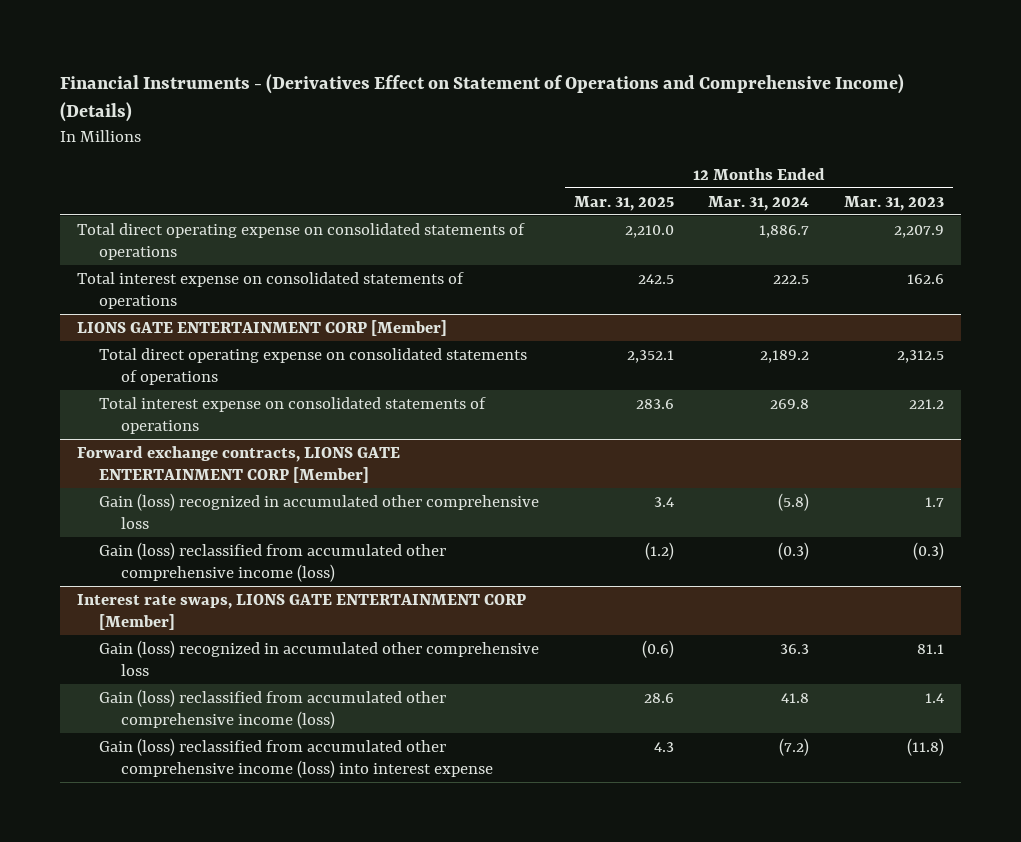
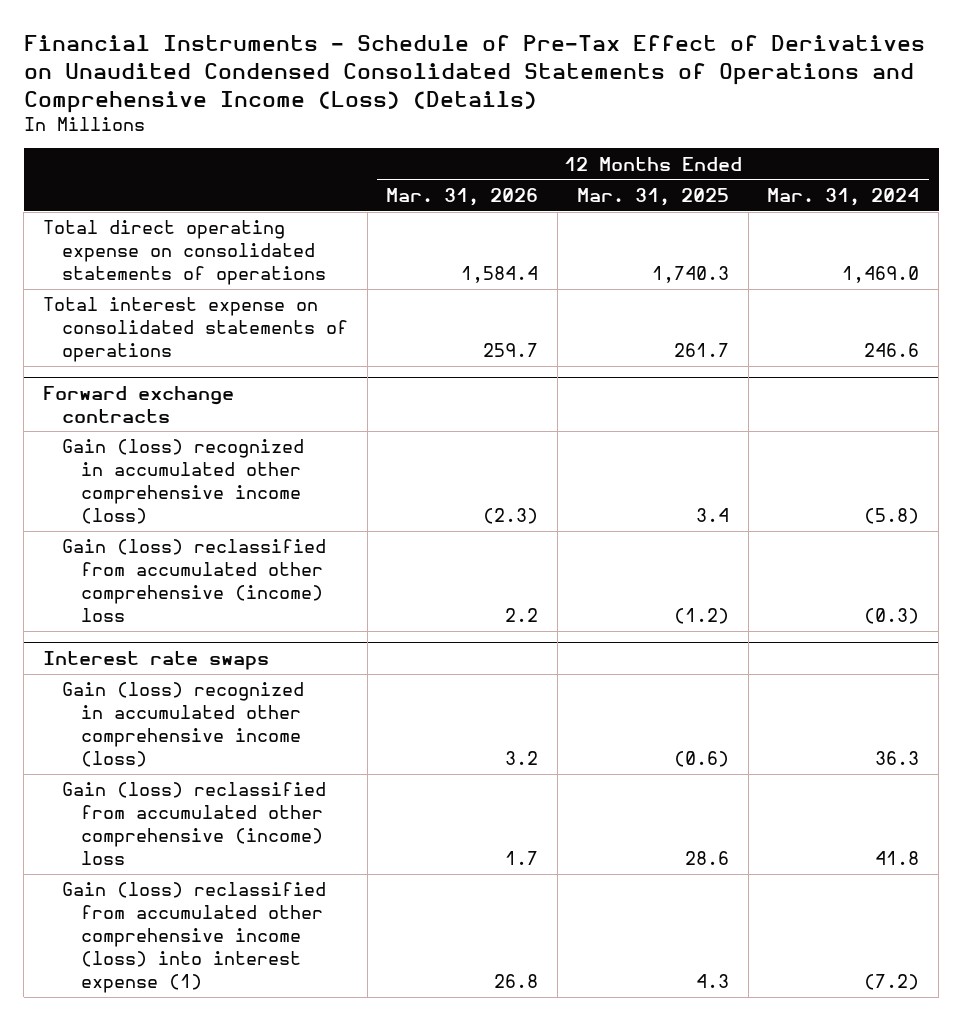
[59,73,904,123] Financial Instruments - (Derivatives Effect on Statement of Operations and Comprehensive Income) (Details) -> [23,35,925,113] Financial Instruments - Schedule of Pre-Tax Effect of Derivatives on Unaudited Condensed Consolidated Statements of Operations and Comprehensive Income (Loss) (Details)
[844,195,945,211] Mar. 31, 2023 -> none
none -> [386,187,539,206] Mar. 31, 2026
[77,319,448,336] LIONS GATE ENTERTAINMENT CORP [Member] -> none
[99,347,528,386] Total direct operating expense on consolidated statements of operations -> none
[99,396,487,435] Total interest expense on consolidated statements of operations -> none
[77,445,401,484] Forward exchange contracts, LIONS GATE ENTERTAINMENT CORP [Member] -> none
[77,593,527,631] Interest rate swaps, LIONS GATE ENTERTAINMENT CORP [Member] -> none
[624,224,674,238] 2,210.0 -> [651,266,729,284] 1,740.3
[759,224,810,238] 1,886.7 -> [842,266,920,284] 1,469.0
[637,273,674,284] 242.5 -> [673,343,729,358] 261.7
[773,274,810,284] 222.5 -> [864,343,920,358] 246.6
none -> [42,385,234,423] Forward exchange contracts
[99,492,540,530] Gain (loss) recognized in accumulated other comprehensive loss -> [61,439,304,524] Gain (loss) recognized in accumulated other comprehensive income (loss)
[99,541,447,583] Gain (loss) reclassified from accumulated other comprehensive income (loss) -> [61,539,326,622] Gain (loss) reclassified from accumulated other comprehensive (income) loss
none -> [42,650,269,670] Interest rate swaps
[99,639,540,677] Gain (loss) recognized in accumulated other comprehensive loss -> [61,682,304,767] Gain (loss) recognized in accumulated other comprehensive income (loss)
[99,688,447,730] Gain (loss) reclassified from accumulated other comprehensive income (loss) -> [61,782,326,865] Gain (loss) reclassified from accumulated other comprehensive (income) loss
[99,737,493,779] Gain (loss) reclassified from accumulated other comprehensive income (loss) into interest expense -> [61,882,326,993] Gain (loss) reclassified from accumulated other comprehensive income (loss) into interest expense (1)

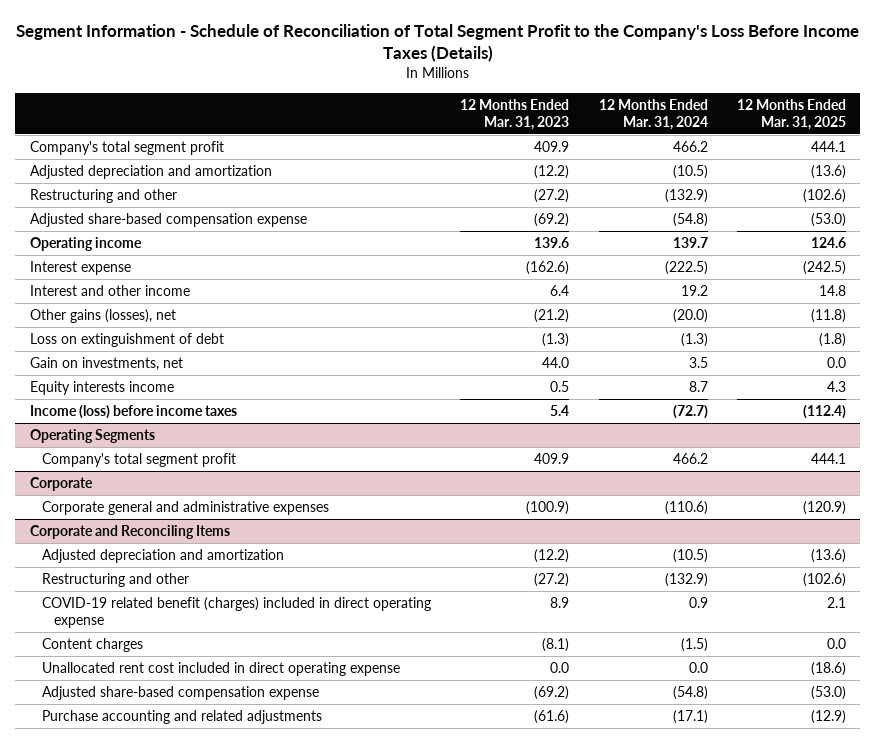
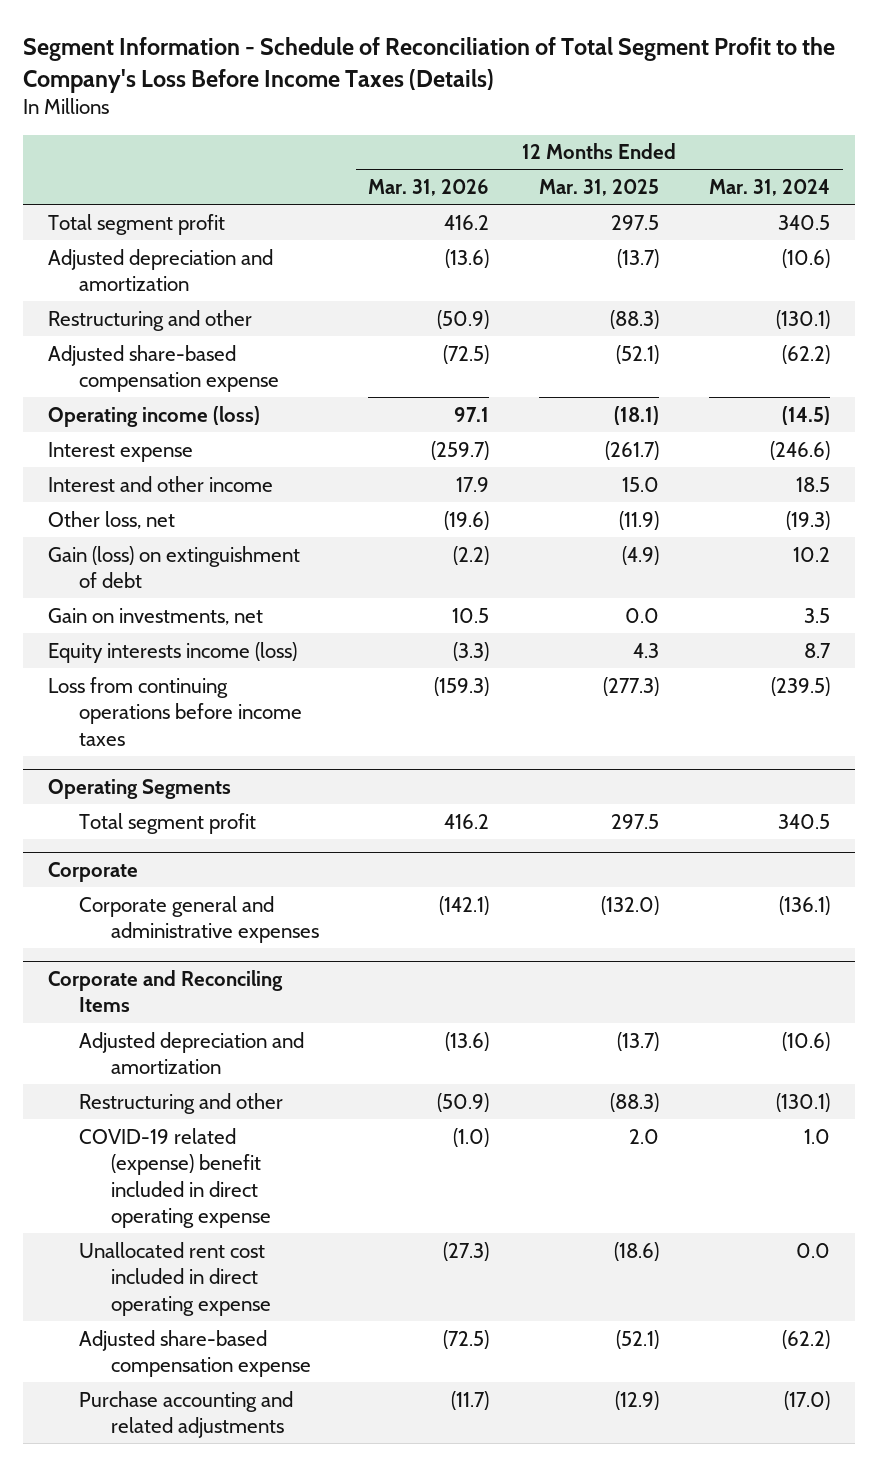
[460,98,570,130] 12 Months Ended Mar. 31, 2023 -> none
none -> [368,179,490,197] Mar. 31, 2026
[30,141,225,156] Company's total segment profit -> [47,213,225,235] Total segment profit
[672,141,708,153] 466.2 -> [778,214,831,230] 340.5
[810,141,846,153] 444.1 -> [611,214,660,230] 297.5
[672,165,708,180] (10.5) -> [782,248,831,268] (10.6)
[810,165,846,180] (13.6) -> [617,248,660,268] (13.7)
[664,189,708,204] (132.9) -> [776,309,831,329] (130.1)
[802,189,846,204] (102.6) -> [610,309,660,329] (88.3)
[672,213,708,228] (54.8) -> [782,344,831,364] (62.2)
[810,213,846,228] (53.0) -> [616,344,660,364] (52.1)
[30,237,143,252] Operating income -> [47,405,260,427] Operating income (loss)
[672,237,708,249] 139.7 -> [782,405,831,425] (14.5)
[810,237,846,249] 124.6 -> [614,405,660,425] (18.1)
[664,261,708,276] (222.5) -> [770,440,831,460] (246.6)
[802,261,846,276] (242.5) -> [605,440,660,460] (261.7)
[680,285,708,297] 19.2 -> [796,476,831,492] 18.5
[818,285,846,297] 14.8 -> [622,476,660,492] 15.0
[30,309,177,324] Other gains (losses), net -> [47,510,175,529] Other loss, net
[672,309,708,324] (20.0) -> [786,510,831,530] (19.3)
[810,309,846,324] (11.8) -> [619,510,660,530] (11.9)
[30,333,225,348] Loss on extinguishment of debt -> [47,545,300,589] Gain (loss) on extinguishment of debt
[680,333,708,348] (1.3) -> [793,546,831,562] 10.2
[818,333,846,348] (1.8) -> [622,545,660,565] (4.9)
[30,381,175,396] Equity interests income -> [47,641,297,663] Equity interests income (loss)
[30,405,238,420] Income (loss) before income taxes -> [47,676,303,746] Loss from continuing operations before income taxes
[672,405,708,420] (72.7) -> [771,676,831,696] (239.5)
[802,405,846,420] (112.4) -> [603,676,660,696] (277.3)
[42,453,237,468] Company's total segment profit -> [79,812,257,834] Total segment profit
[672,453,708,465] 466.2 -> [778,813,831,829] 340.5
[810,453,846,465] 444.1 -> [611,813,660,829] 297.5
[664,501,708,516] (110.6) -> [779,895,831,915] (136.1)
[802,501,846,516] (120.9) -> [601,895,660,915] (132.0)
[42,638,144,653] Content charges -> none
[672,549,708,564] (10.5) -> [782,1031,831,1051] (10.6)
[810,549,846,564] (13.6) -> [617,1031,660,1051] (13.7)
[664,573,708,588] (132.9) -> [776,1092,831,1112] (130.1)
[802,573,846,588] (102.6) -> [610,1092,660,1112] (88.3)
[42,597,432,629] COVID-19 related benefit (charges) included in direct operating expense -> [79,1127,271,1229] COVID-19 related (expense) benefit included in direct operating expense
[688,597,708,609] 0.9 -> [804,1128,831,1144] 1.0
[826,597,846,609] 2.1 -> [629,1128,660,1144] 2.0
[672,686,708,701] (54.8) -> [782,1329,831,1349] (62.2)
[810,686,846,701] (53.0) -> [616,1329,660,1349] (52.1)
[672,710,708,725] (17.1) -> [784,1390,831,1410] (17.0)

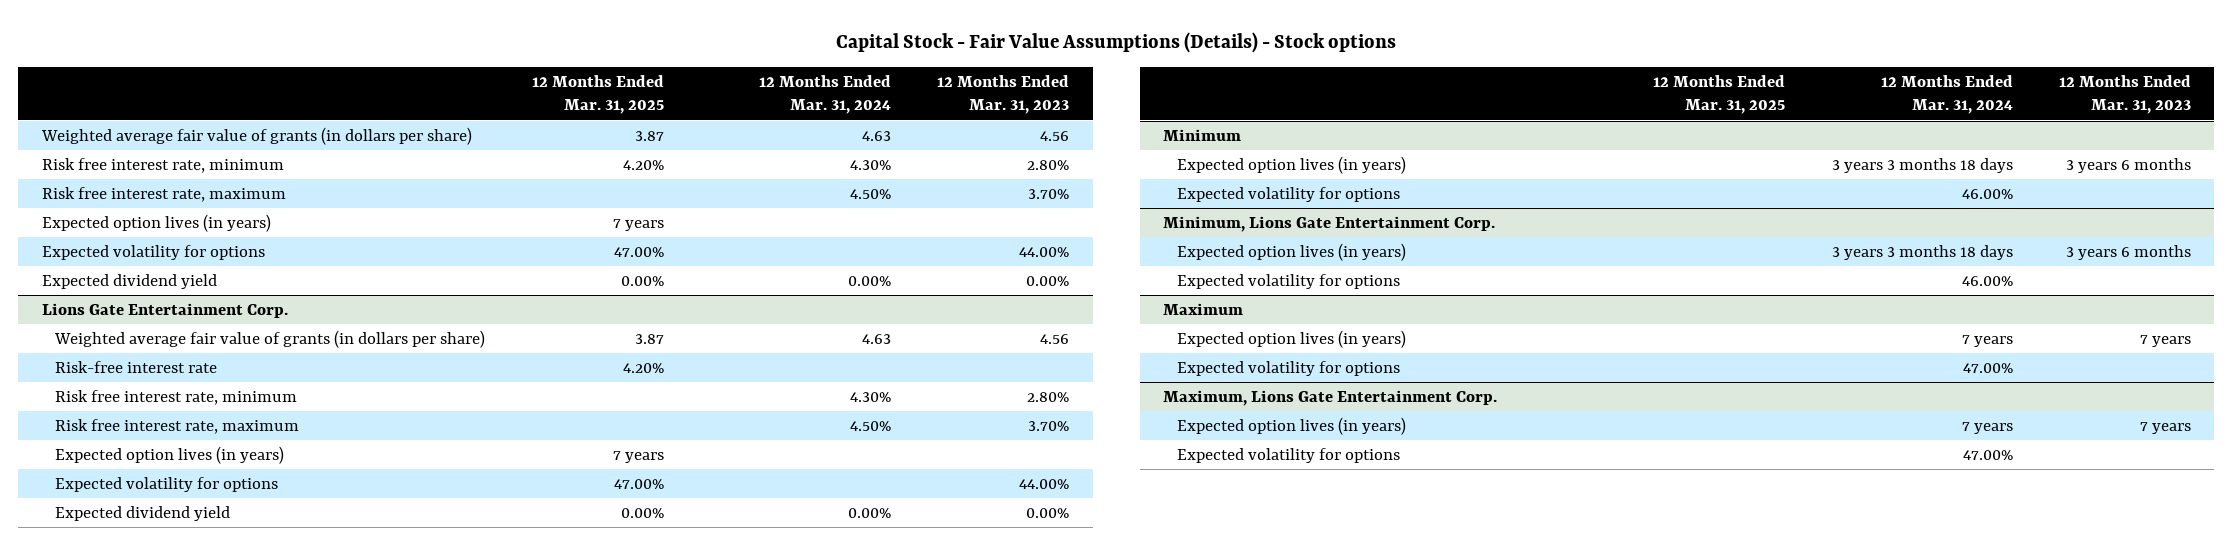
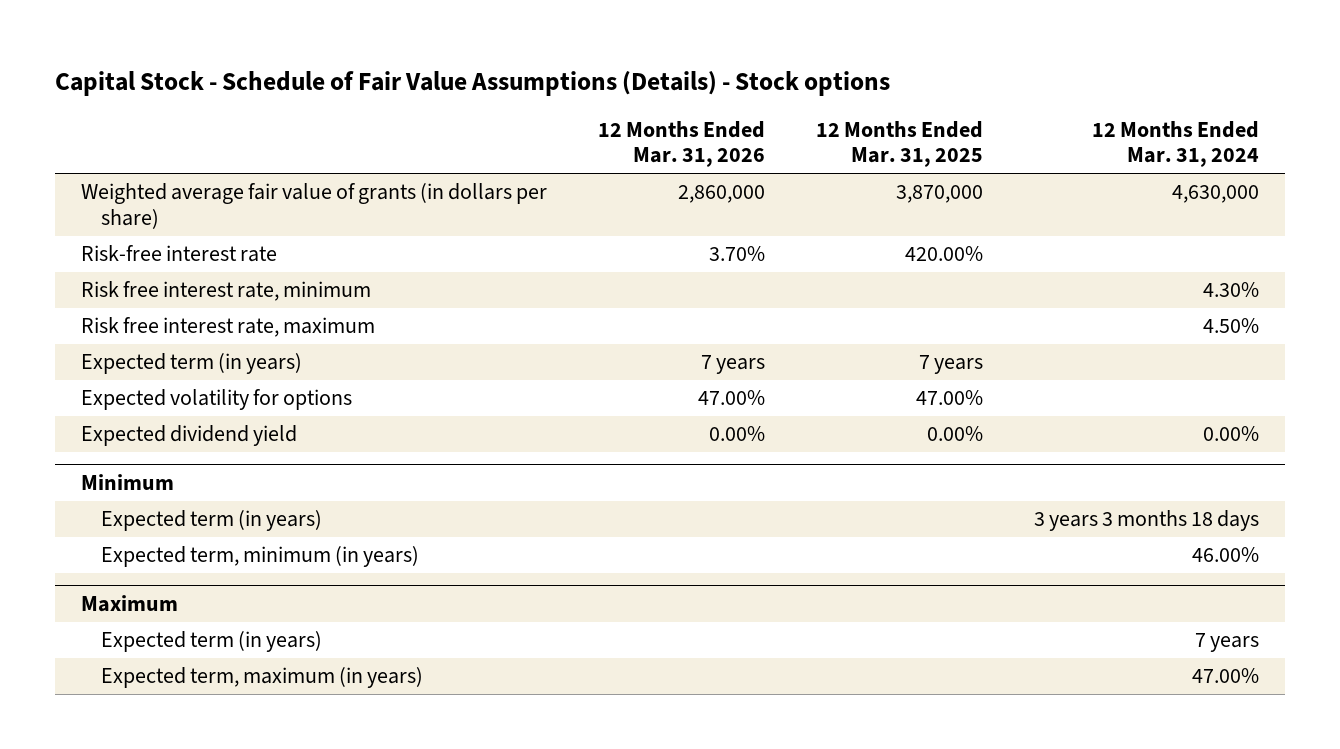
[836,31,1397,53] Capital Stock - Fair Value Assumptions (Details) - Stock options -> [55,70,891,96] Capital Stock - Schedule of Fair Value Assumptions (Details) - Stock options
[937,75,1070,115] 12 Months Ended Mar. 31, 2023 -> none
none -> [598,120,766,168] 12 Months Ended Mar. 31, 2026
[41,158,284,174] Risk free interest rate, minimum -> none
[41,187,286,203] Risk free interest rate, maximum -> none
[41,214,271,233] Expected option lives (in years) -> none
[41,245,265,261] Expected volatility for options -> none
[41,274,217,290] Expected dividend yield -> none
[41,303,288,319] Lions Gate Entertainment Corp. -> none
[54,330,486,349] Weighted average fair value of grants (in dollars per share) -> none
[634,131,664,142] 3.87 -> [896,185,984,204] 3,870,000
[862,131,892,142] 4.63 -> [1172,185,1260,204] 4,630,000
[622,363,664,374] 4.20% -> [905,246,984,262] 420.00%
[55,446,285,465] Expected option lives (in years) -> [81,353,303,375] Expected term (in years)
[1177,187,1401,203] Expected volatility for options -> none
[1163,216,1496,233] Minimum, Lions Gate Entertainment Corp. -> none
[1177,243,1407,262] Expected option lives (in years) -> none
[1177,274,1401,290] Expected volatility for options -> none
[1177,156,1407,175] Expected option lives (in years) -> [101,510,323,532] Expected term (in years)
none -> [101,546,420,568] Expected term, minimum (in years)
[1177,361,1401,377] Expected volatility for options -> none
[1163,390,1498,407] Maximum, Lions Gate Entertainment Corp. -> none
[1177,417,1407,436] Expected option lives (in years) -> none
[1177,448,1401,464] Expected volatility for options -> none
[1177,330,1407,349] Expected option lives (in years) -> [101,631,323,653] Expected term (in years)
none -> [101,667,424,689] Expected term, maximum (in years)

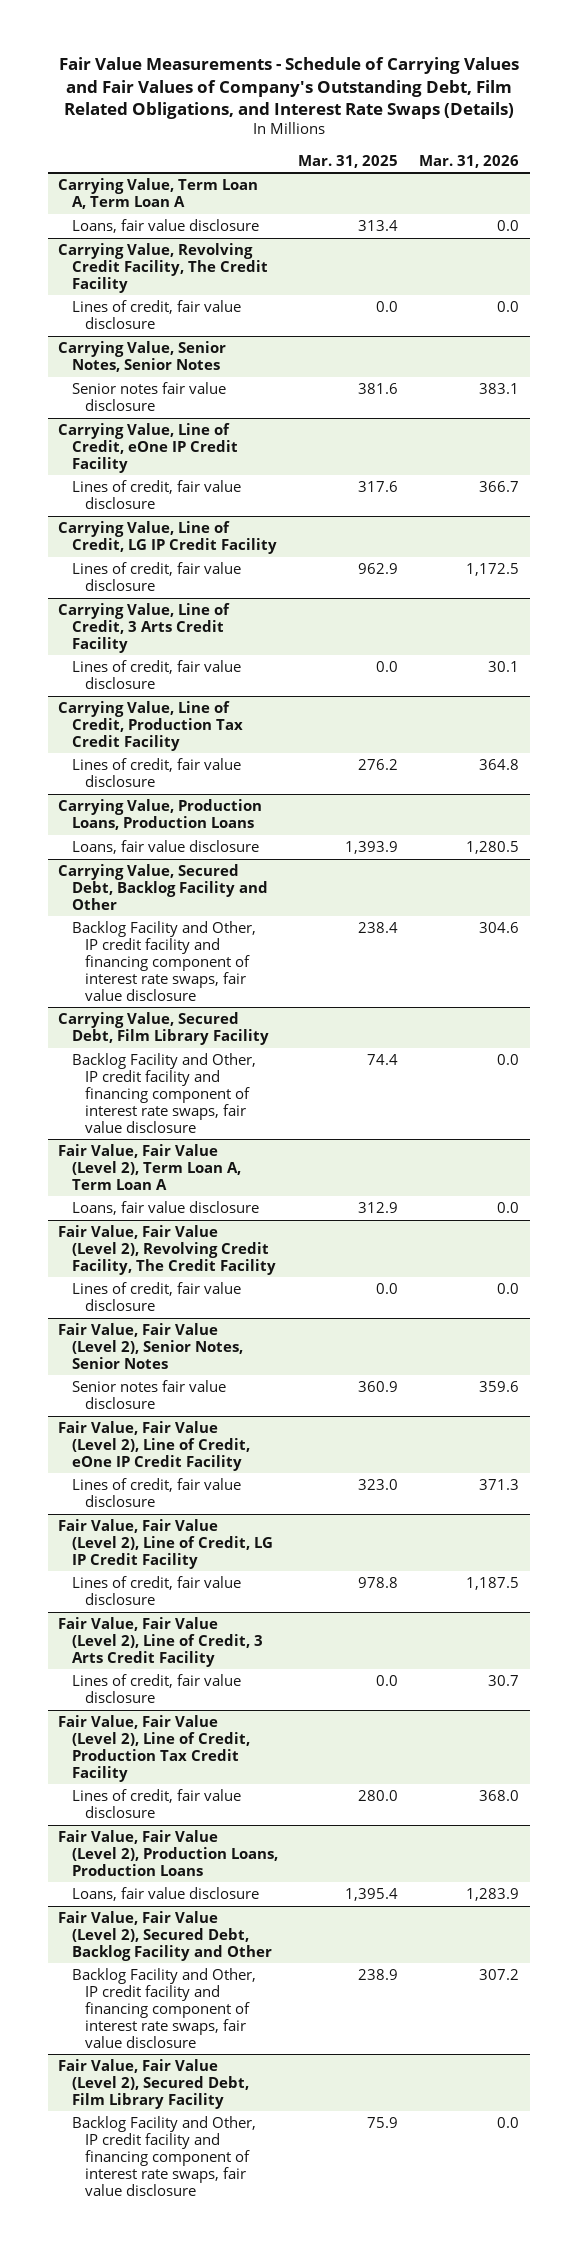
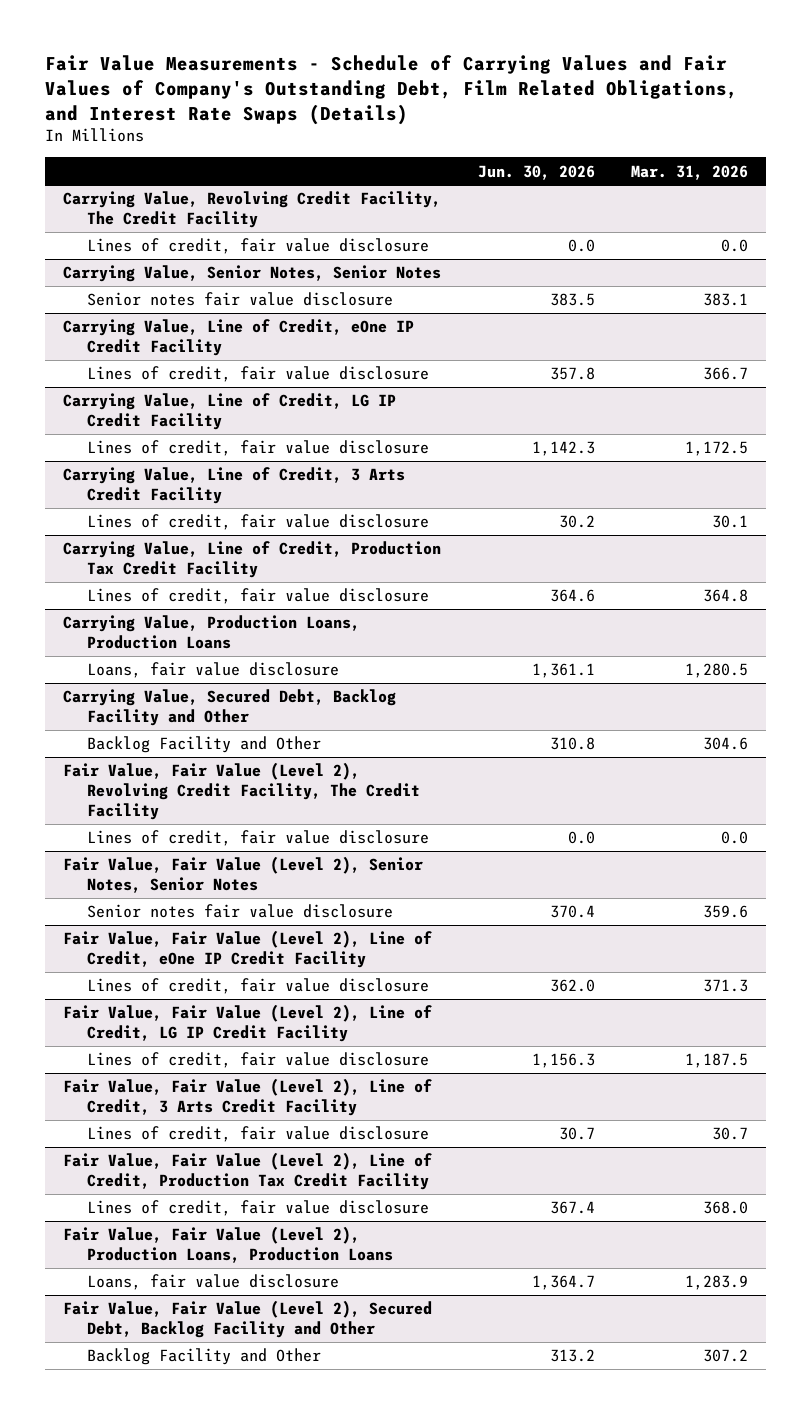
[298,154,399,168] Mar. 31, 2025 -> none
none -> [477,164,595,180] Jun. 30, 2026
[58,177,259,209] Carrying Value, Term Loan A, Term Loan A -> none
[71,218,259,233] Loans, fair value disclosure -> none
[58,1011,269,1045] Carrying Value, Secured Debt, Film Library Facility -> none
[71,1052,256,1133] Backlog Facility and Other, IP credit facility and financing component of interest rate swaps, fair value disclosure -> none
[58,1143,241,1190] Fair Value, Fair Value (Level 2), Term Loan A, Term Loan A -> none
[71,1200,259,1215] Loans, fair value disclosure -> none
[71,920,256,1001] Backlog Facility and Other, IP credit facility and financing component of interest rate swaps, fair value disclosure -> [87,736,322,754] Backlog Facility and Other
[58,2058,249,2109] Fair Value, Fair Value (Level 2), Secured Debt, Film Library Facility -> none
[71,2115,256,2196] Backlog Facility and Other, IP credit facility and financing component of interest rate swaps, fair value disclosure -> none
[71,1967,256,2048] Backlog Facility and Other, IP credit facility and financing component of interest rate swaps, fair value disclosure -> [87,1348,322,1366] Backlog Facility and Other

